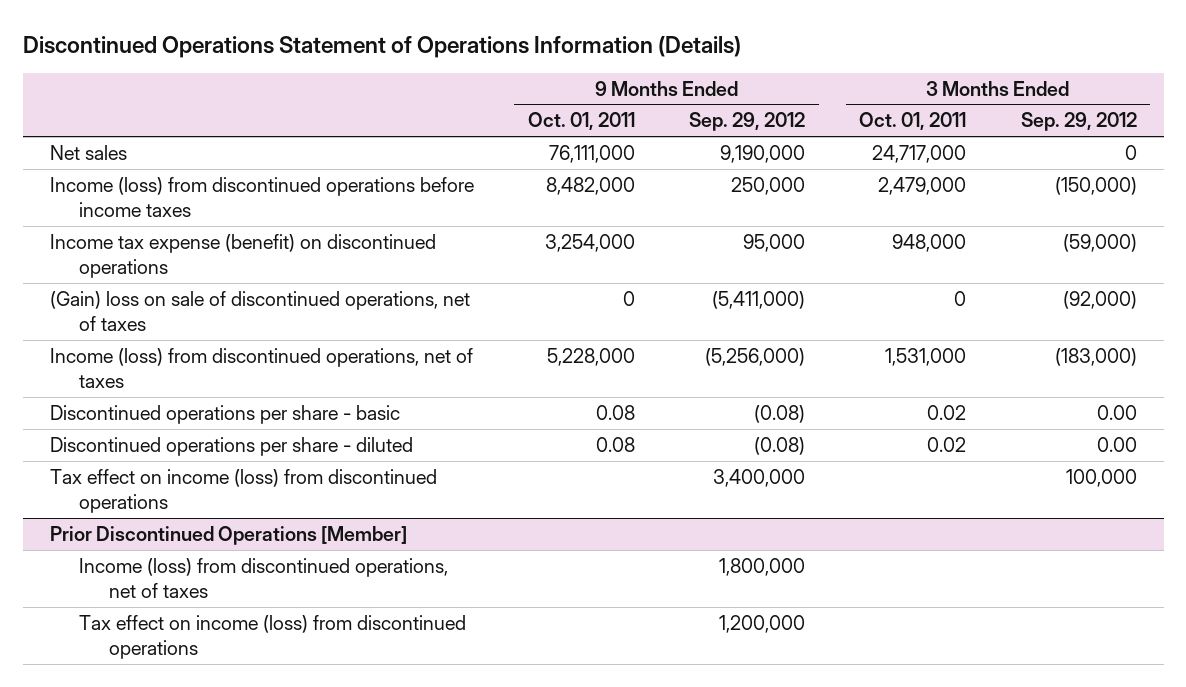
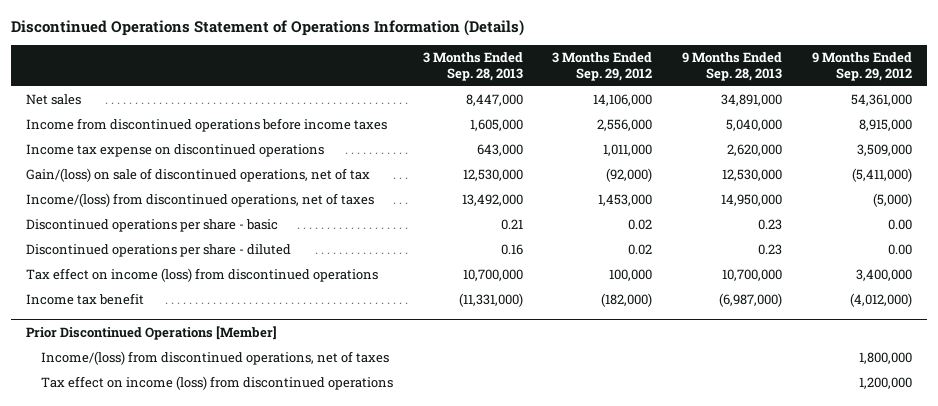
[527,112,635,131] Oct. 01, 2011 -> none
[859,112,967,131] Oct. 01, 2011 -> none
none -> [422,52,523,82] 3 Months Ended Sep. 28, 2013
none -> [681,52,782,82] 9 Months Ended Sep. 28, 2013
[720,145,806,164] 9,190,000 -> [850,94,912,107] 54,361,000
[1124,145,1137,161] 0 -> [593,94,653,107] 14,106,000
[49,177,474,217] Income (loss) from discontinued operations before income taxes -> [26,118,388,133] Income from discontinued operations before income taxes
[731,177,806,196] 250,000 -> [858,119,912,132] 8,915,000
[1054,177,1137,196] (150,000) -> [597,119,653,132] 2,556,000
[49,234,436,278] Income tax expense (benefit) on discontinued operations -> [26,144,325,158] Income tax expense on discontinued operations
[743,234,806,253] 95,000 -> [856,144,912,157] 3,509,000
[1062,234,1137,253] (59,000) -> [603,144,653,157] 1,011,000
[49,291,470,331] (Gain) loss on sale of discontinued operations, net of taxes -> [26,168,371,183] Gain/(loss) on sale of discontinued operations, net of tax
[49,348,473,388] Income (loss) from discontinued operations, net of taxes -> [26,193,375,208] Income/(loss) from discontinued operations, net of taxes
[705,348,806,367] (5,256,000) -> [872,193,912,208] (5,000)
[1054,348,1137,367] (183,000) -> [598,194,653,207] 1,453,000
[754,405,806,424] (0.08) -> [887,219,912,231] 0.00
[1096,405,1137,421] 0.00 -> [628,219,653,231] 0.02
[754,437,806,456] (0.08) -> [887,244,912,256] 0.00
[1096,437,1137,453] 0.00 -> [628,244,653,256] 0.02
none -> [26,293,145,306] Income tax benefit
[79,558,449,598] Income (loss) from discontinued operations, net of taxes -> [40,351,389,366] Income/(loss) from discontinued operations, net of taxes

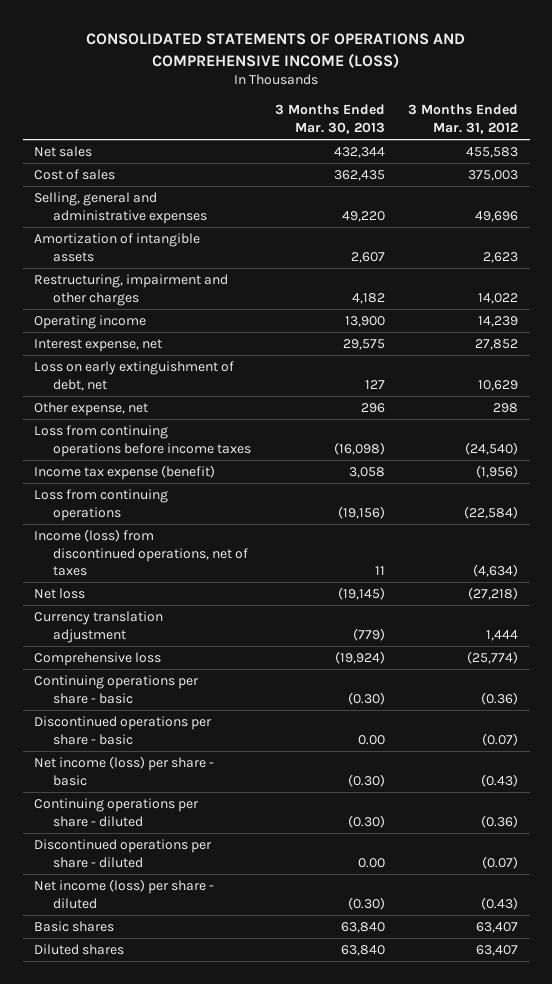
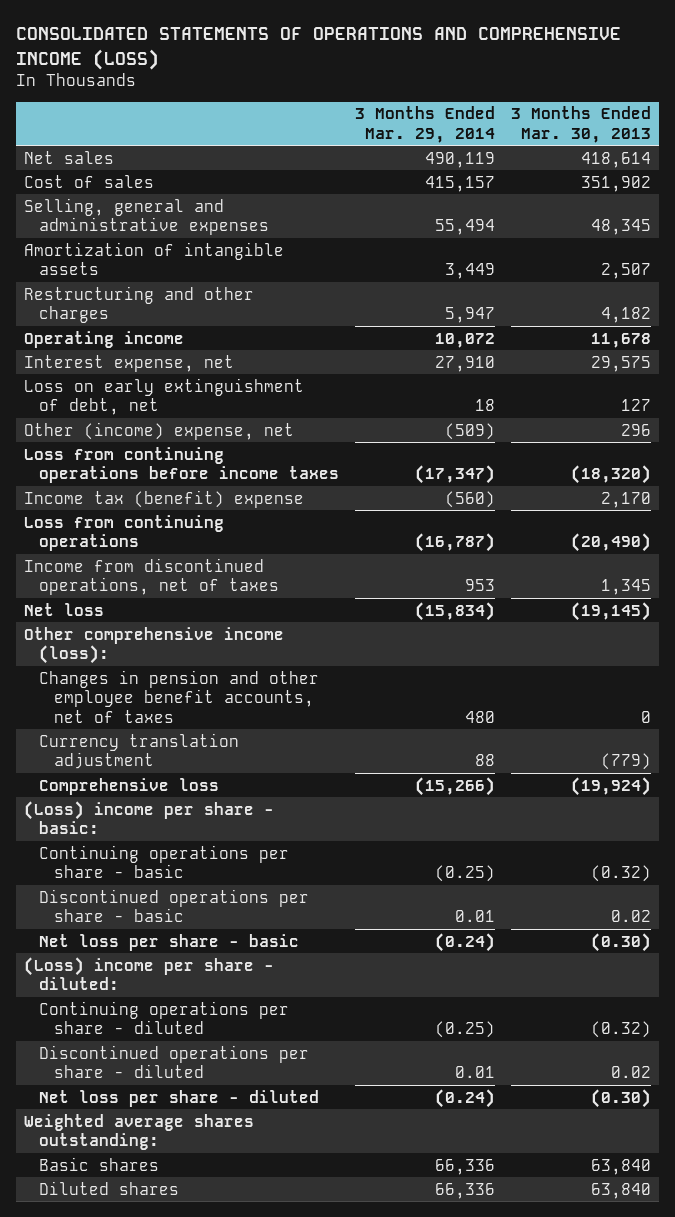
[407,104,518,134] 3 Months Ended Mar. 31, 2012 -> none
none -> [354,106,495,143] 3 Months Ended Mar. 29, 2014
[333,147,385,159] 432,344 -> [580,151,651,168] 418,614
[333,170,385,182] 362,435 -> [580,175,651,192] 351,902
[341,210,385,222] 49,220 -> [590,219,651,236] 48,345
[350,251,385,263] 2,607 -> [600,263,651,280] 2,507
[34,274,229,306] Restructuring, impairment and other charges -> [23,285,254,324] Restructuring and other charges
[344,316,385,328] 13,900 -> [590,332,651,348] 11,678
[34,402,149,417] Other expense, net -> [23,421,294,440] Other (income) expense, net
[333,441,385,455] (16,098) -> [570,465,651,485] (18,320)
[34,465,216,481] Income tax expense (benefit) -> [23,489,304,508] Income tax (benefit) expense
[348,467,385,479] 3,058 -> [600,491,651,508] 2,170
[337,505,385,519] (19,156) -> [570,533,651,553] (20,490)
[34,529,249,577] Income (loss) from discontinued operations, net of taxes -> [23,557,280,596] Income from discontinued operations, net of taxes
[374,566,385,576] 11 -> [600,579,651,596] 1,345
none -> [23,626,284,665] Other comprehensive income (loss):
none -> [39,669,320,723] Changes in pension and other employee benefit accounts, net of taxes
none -> [23,800,274,835] (Loss) income per share - basic:
[347,691,385,705] (0.30) -> [590,865,651,883] (0.32)
[357,734,385,745] 0.00 -> [610,910,651,923] 0.02
[34,756,215,786] Net income (loss) per share - basic -> [39,933,300,951] Net loss per share - basic
none -> [23,956,274,991] (Loss) income per share - diluted:
[347,814,385,828] (0.30) -> [590,1021,651,1039] (0.32)
[357,857,385,868] 0.00 -> [610,1066,651,1079] 0.02
[34,879,215,909] Net income (loss) per share - diluted -> [39,1089,320,1107] Net loss per share - diluted
none -> [23,1113,254,1151] Weighted average shares outstanding:

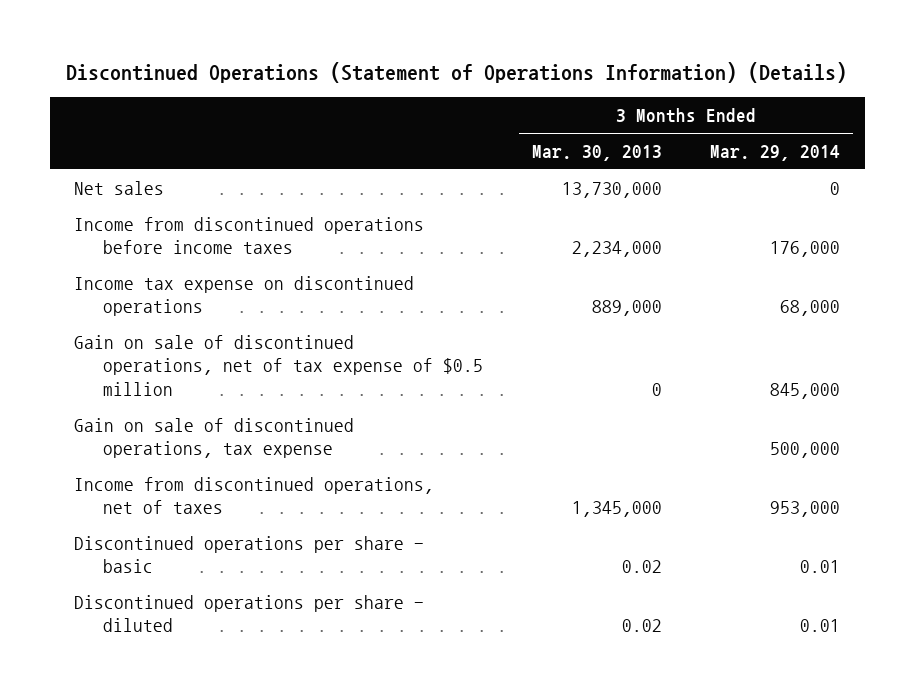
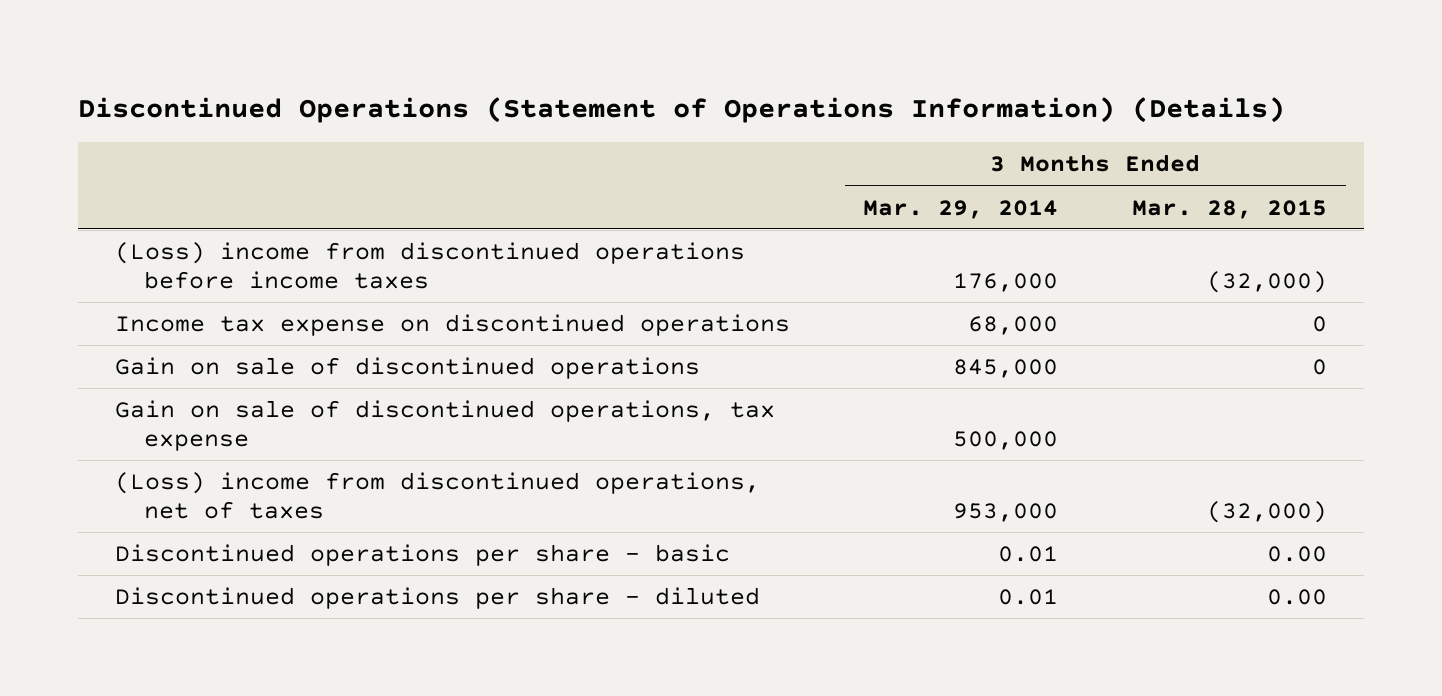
[531,144,662,161] Mar. 30, 2013 -> none
none -> [1132,199,1328,219] Mar. 28, 2015
[74,180,165,195] Net sales -> none
[74,216,425,255] Income from discontinued operations before income taxes -> [114,242,745,290] (Loss) income from discontinued operations before income taxes
[74,334,483,396] Gain on sale of discontinued operations, net of tax expense of $0.5 million -> [114,357,700,380] Gain on sale of discontinued operations
[74,476,435,515] Income from discontinued operations, net of taxes -> [114,472,760,520] (Loss) income from discontinued operations, net of taxes

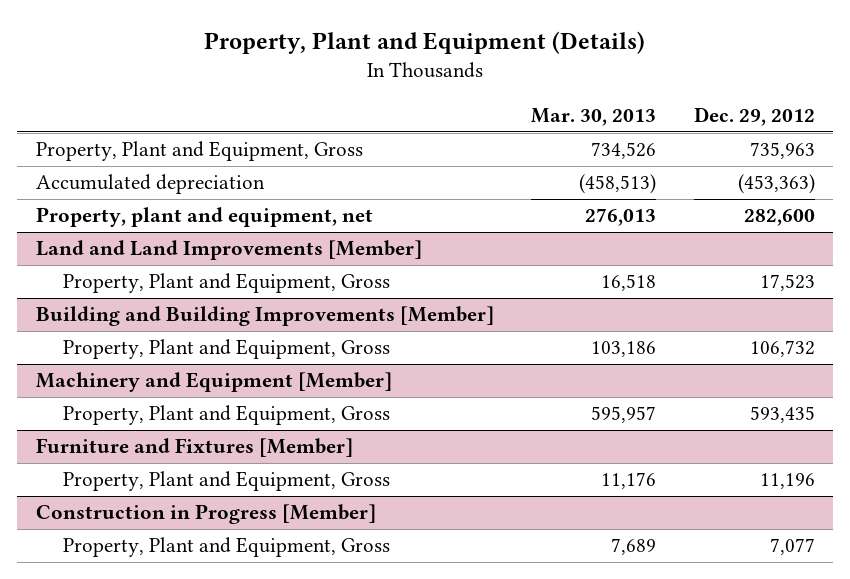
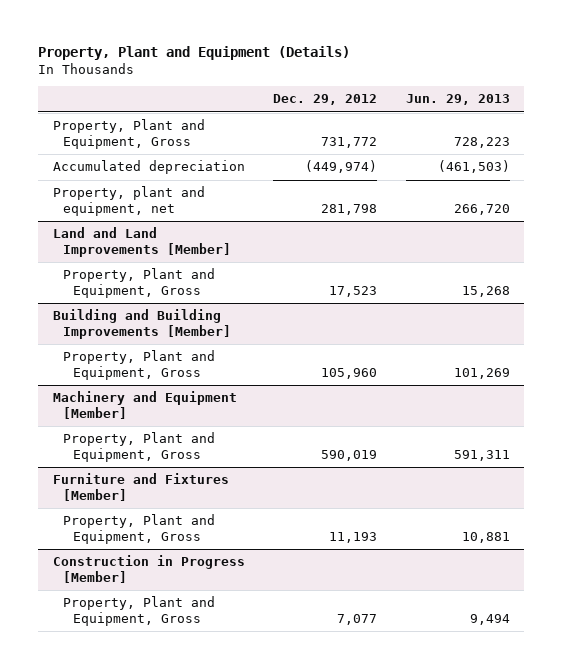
[531,107,657,126] Mar. 30, 2013 -> none
none -> [405,94,510,106] Jun. 29, 2013
[749,142,815,160] 735,963 -> [321,137,378,149] 731,772
[737,174,815,195] (453,363) -> [305,160,378,174] (449,974)
[743,209,815,227] 282,600 -> [321,204,378,216] 281,798
[749,340,815,358] 106,732 -> [321,368,378,380] 105,960
[749,406,815,424] 593,435 -> [321,450,378,462] 590,019
[759,473,815,490] 11,196 -> [329,532,378,544] 11,193

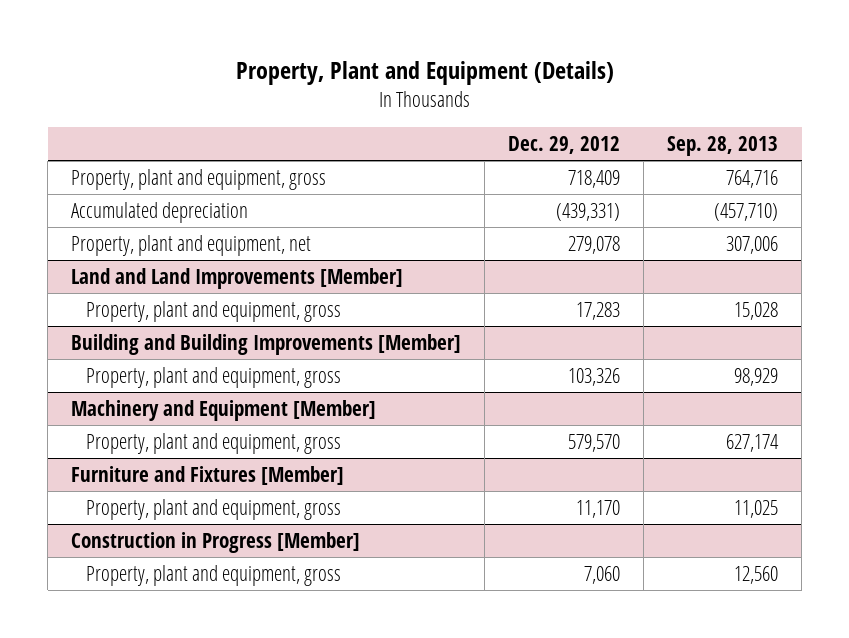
[405,94,510,106] Jun. 29, 2013 -> none
none -> [667,136,779,157] Sep. 28, 2013
[52,119,205,150] Property, Plant and Equipment, Gross -> [71,168,327,190] Property, plant and equipment, gross
[321,137,378,149] 731,772 -> [568,169,621,188] 718,409
[305,160,378,174] (449,974) -> [556,202,621,221] (439,331)
[321,204,378,216] 281,798 -> [568,235,621,254] 279,078
[62,268,215,299] Property, Plant and Equipment, Gross -> [85,300,341,322] Property, plant and equipment, gross
[329,286,378,298] 17,523 -> [576,301,621,320] 17,283
[62,350,215,381] Property, Plant and Equipment, Gross -> [85,366,341,388] Property, plant and equipment, gross
[321,368,378,380] 105,960 -> [568,367,621,386] 103,326
[62,432,215,463] Property, Plant and Equipment, Gross -> [85,432,341,454] Property, plant and equipment, gross
[321,450,378,462] 590,019 -> [568,433,621,452] 579,570
[62,514,215,545] Property, Plant and Equipment, Gross -> [85,498,341,520] Property, plant and equipment, gross
[329,532,378,544] 11,193 -> [576,499,621,518] 11,170
[62,596,215,627] Property, Plant and Equipment, Gross -> [85,564,341,586] Property, plant and equipment, gross
[337,614,378,626] 7,077 -> [584,565,621,584] 7,060

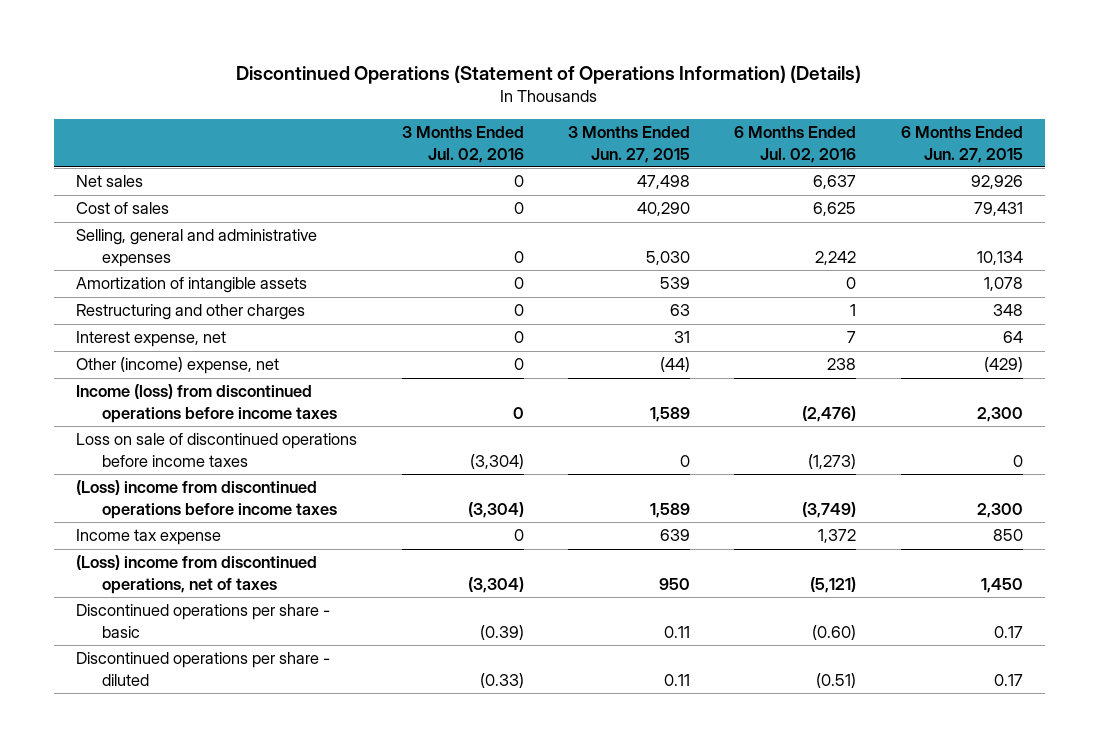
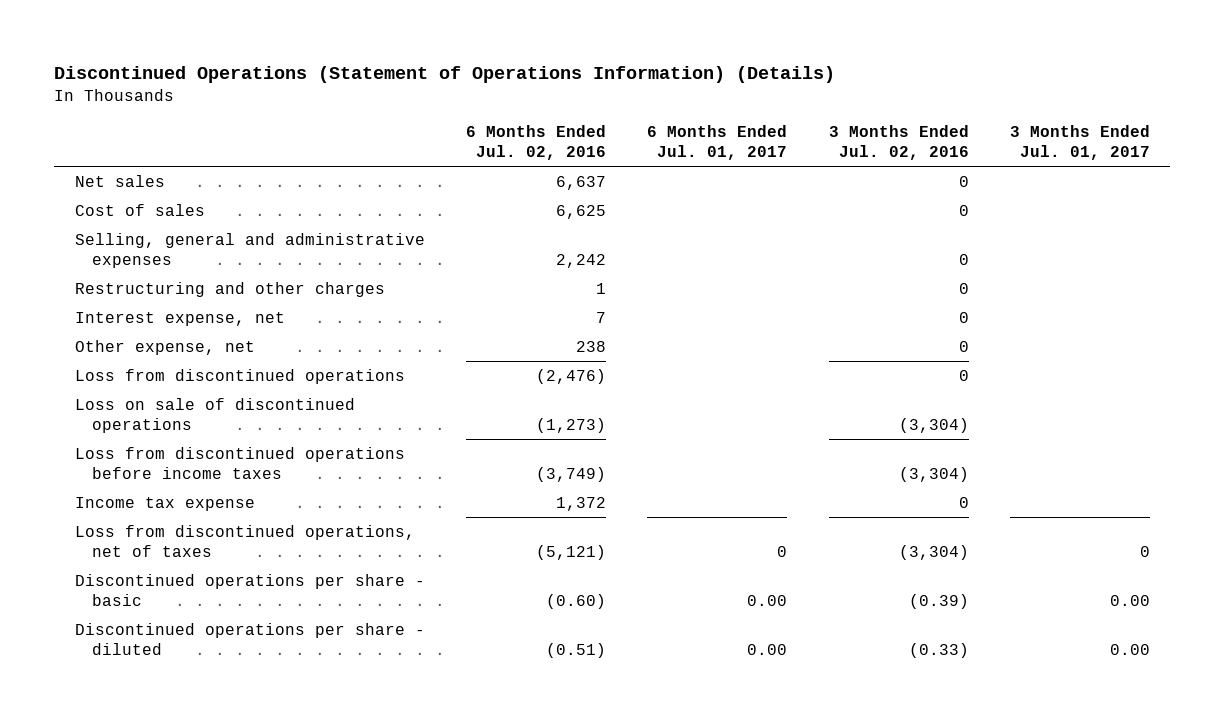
[567,126,690,163] 3 Months Ended Jun. 27, 2015 -> none
[900,126,1023,163] 6 Months Ended Jun. 27, 2015 -> none
none -> [647,124,788,161] 6 Months Ended Jul. 01, 2017
none -> [1009,124,1150,161] 3 Months Ended Jul. 01, 2017
[76,277,308,294] Amortization of intangible assets -> none
[76,357,280,375] Other (income) expense, net -> [74,339,255,355] Other expense, net
[76,384,338,423] Income (loss) from discontinued operations before income taxes -> [74,368,405,384] Loss from discontinued operations
[76,433,358,467] Loss on sale of discontinued operations before income taxes -> [74,397,355,434] Loss on sale of discontinued operations
[76,480,338,519] (Loss) income from discontinued operations before income taxes -> [74,446,405,480] Loss from discontinued operations before income taxes
[76,555,318,594] (Loss) income from discontinued operations, net of taxes -> [74,524,415,558] Loss from discontinued operations, net of taxes

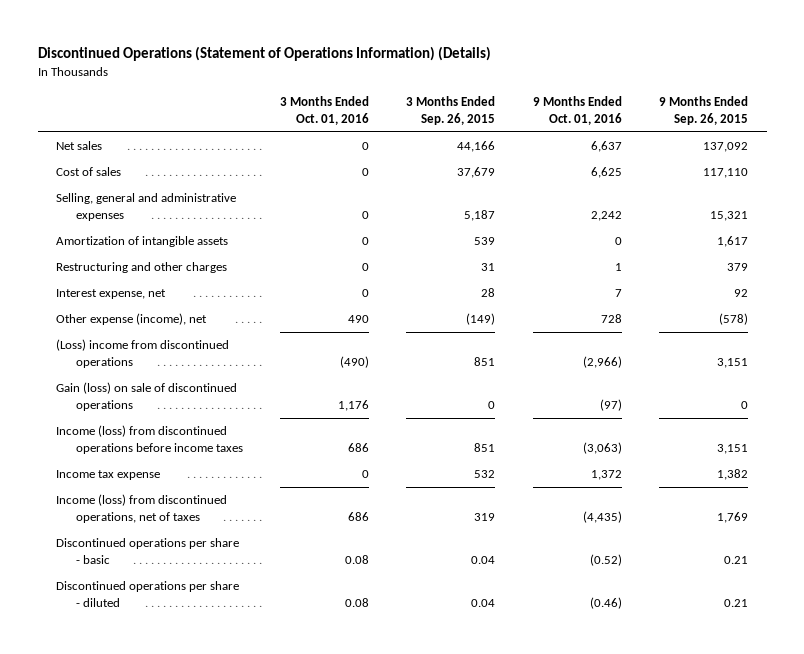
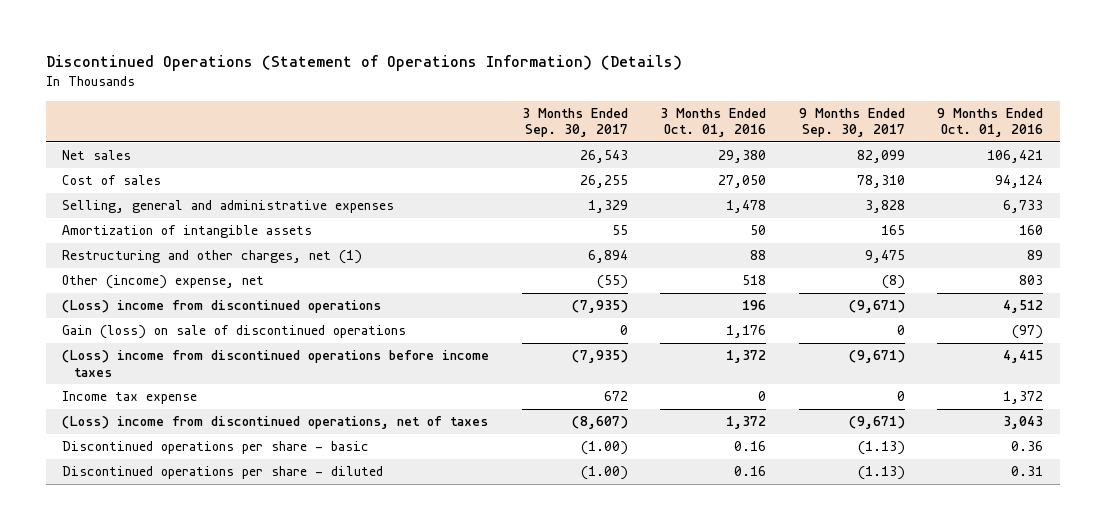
[406,96,496,125] 3 Months Ended Sep. 26, 2015 -> none
[659,96,749,125] 9 Months Ended Sep. 26, 2015 -> none
none -> [521,107,628,138] 3 Months Ended Sep. 30, 2017
none -> [798,107,905,138] 9 Months Ended Sep. 30, 2017
[56,289,167,300] Interest expense, net -> none
[362,142,370,151] 0 -> [718,150,767,164] 29,380
[590,141,622,153] 6,637 -> [987,150,1044,164] 106,421
[362,168,370,177] 0 -> [718,175,767,189] 27,050
[590,167,622,179] 6,625 -> [995,175,1044,189] 94,124
[362,210,370,219] 0 -> [726,200,767,214] 1,478
[590,210,622,221] 2,242 -> [1003,200,1044,214] 6,733
[362,237,370,246] 0 -> [750,225,767,236] 50
[614,237,622,246] 0 -> [1019,225,1044,236] 160
[56,262,228,274] Restructuring and other charges -> [61,250,362,265] Restructuring and other charges, net (1)
[362,263,370,272] 0 -> [750,250,767,261] 88
[614,263,622,272] 1 -> [1027,250,1044,261] 89
[56,313,208,326] Other expense (income), net -> [61,275,264,290] Other (income) expense, net
[348,315,370,324] 490 -> [742,275,767,286] 518
[600,314,622,324] 728 -> [1019,275,1044,286] 803
[340,355,370,368] (490) -> [742,300,767,311] 196
[582,355,622,368] (2,966) -> [1003,300,1044,314] 4,512
[56,425,243,454] Income (loss) from discontinued operations before income taxes -> [61,350,489,377] (Loss) income from discontinued operations before income taxes
[348,442,370,452] 686 -> [726,350,767,364] 1,372
[582,441,622,454] (3,063) -> [1003,350,1044,364] 4,415
[56,494,228,523] Income (loss) from discontinued operations, net of taxes -> [61,416,488,430] (Loss) income from discontinued operations, net of taxes
[348,511,370,521] 686 -> [726,416,767,430] 1,372
[582,510,622,523] (4,435) -> [1003,416,1044,430] 3,043
[345,554,370,564] 0.08 -> [734,441,767,452] 0.16
[589,553,622,566] (0.52) -> [1011,441,1044,452] 0.36
[345,597,370,607] 0.08 -> [734,466,767,477] 0.16
[589,596,622,609] (0.46) -> [1011,466,1044,477] 0.31

